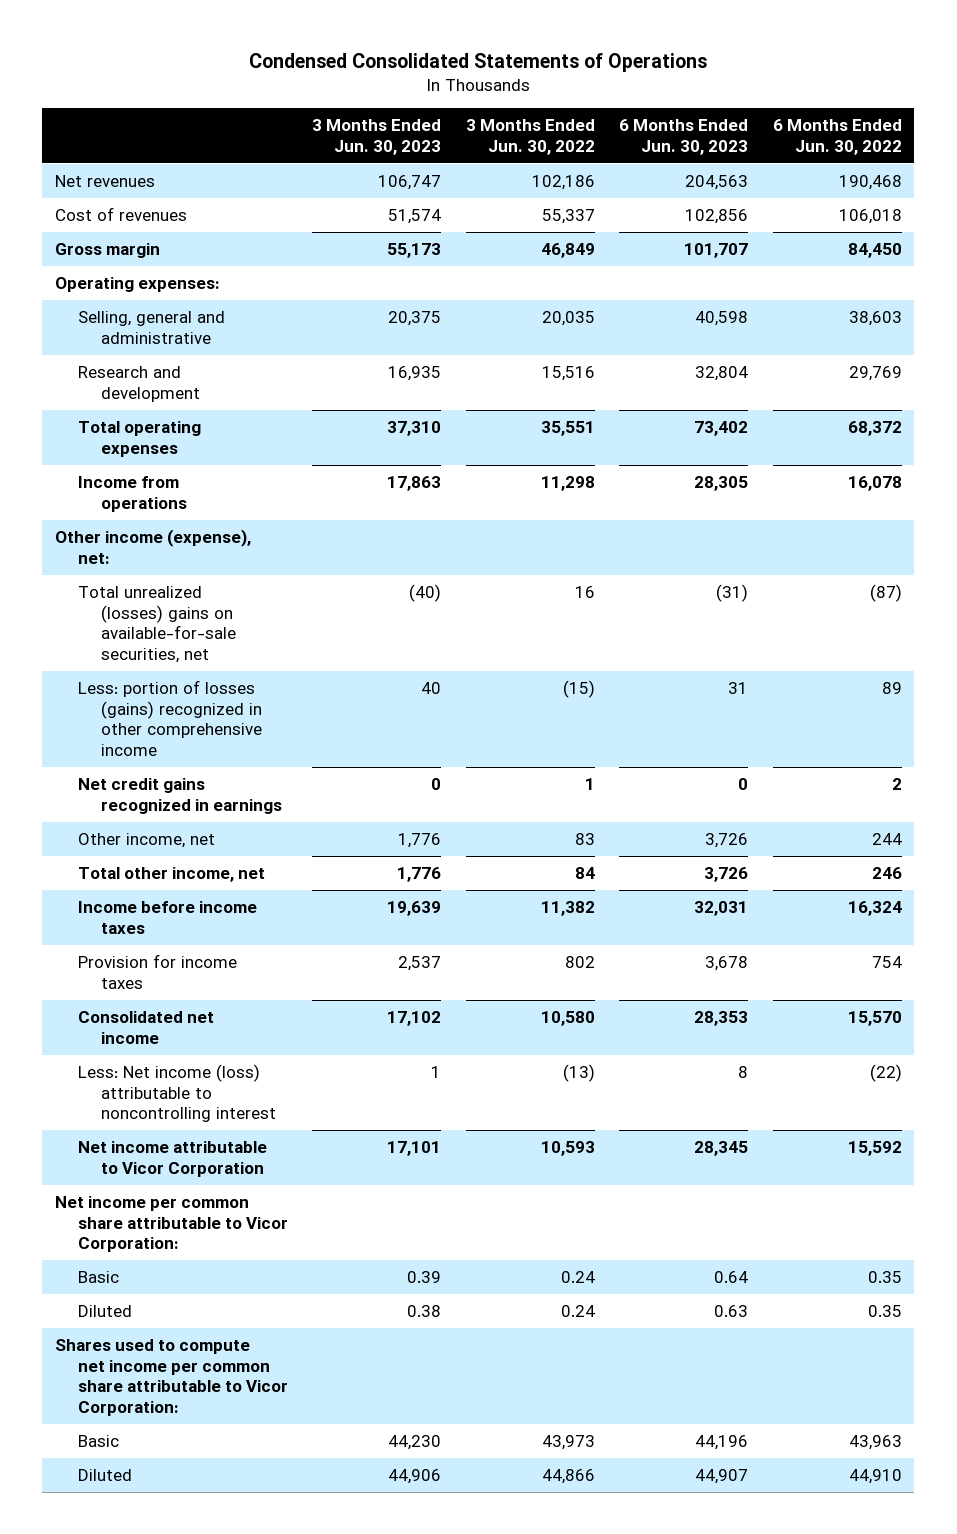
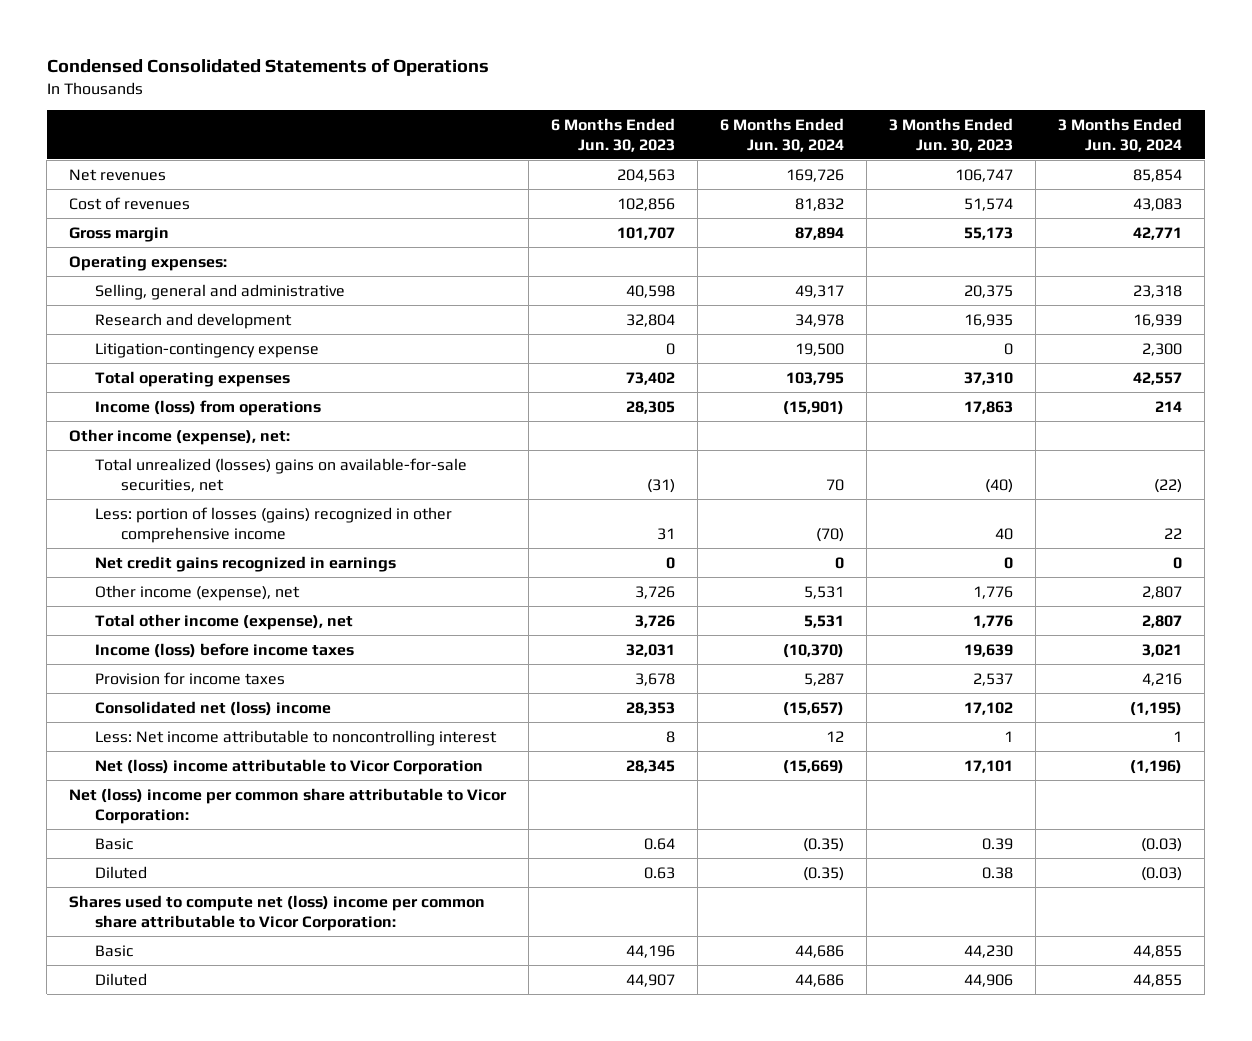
[465,118,595,155] 3 Months Ended Jun. 30, 2022 -> none
[772,118,902,155] 6 Months Ended Jun. 30, 2022 -> none
none -> [720,117,845,152] 6 Months Ended Jun. 30, 2024
none -> [1058,117,1183,152] 3 Months Ended Jun. 30, 2024
none -> [95,342,320,358] Litigation-contingency expense
[78,475,188,512] Income from operations -> [95,399,322,416] Income (loss) from operations
[78,832,216,848] Other income, net -> [95,584,301,601] Other income (expense), net
[78,866,266,882] Total other income, net -> [95,613,354,630] Total other income (expense), net
[78,900,258,934] Income before income taxes -> [95,642,355,658] Income (loss) before income taxes
[78,1010,215,1044] Consolidated net income -> [95,700,332,716] Consolidated net (loss) income
[78,1063,277,1123] Less: Net income (loss) attributable to noncontrolling interest -> [95,729,498,746] Less: Net income attributable to noncontrolling interest
[78,1140,268,1177] Net income attributable to Vicor Corporation -> [95,758,484,775] Net (loss) income attributable to Vicor Corporation
[54,1195,289,1253] Net income per common share attributable to Vicor Corporation: -> [69,787,508,824] Net (loss) income per common share attributable to Vicor Corporation:
[54,1338,289,1417] Shares used to compute net income per common share attributable to Vicor Corporation: -> [69,894,486,931] Shares used to compute net (loss) income per common share attributable to Vicor Corporation:

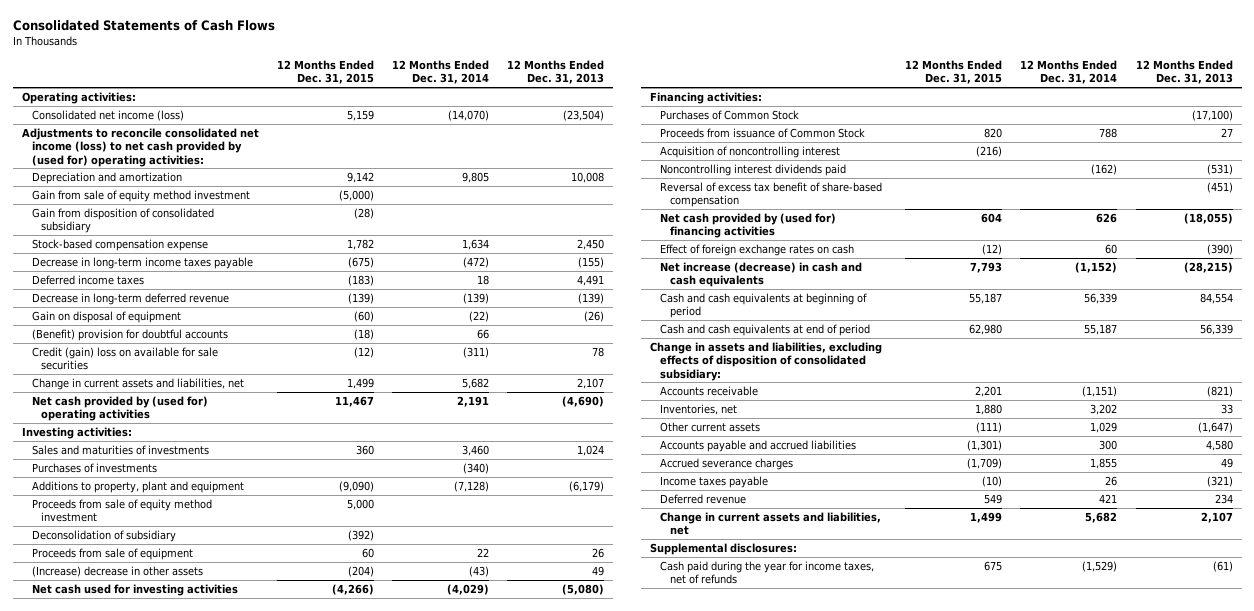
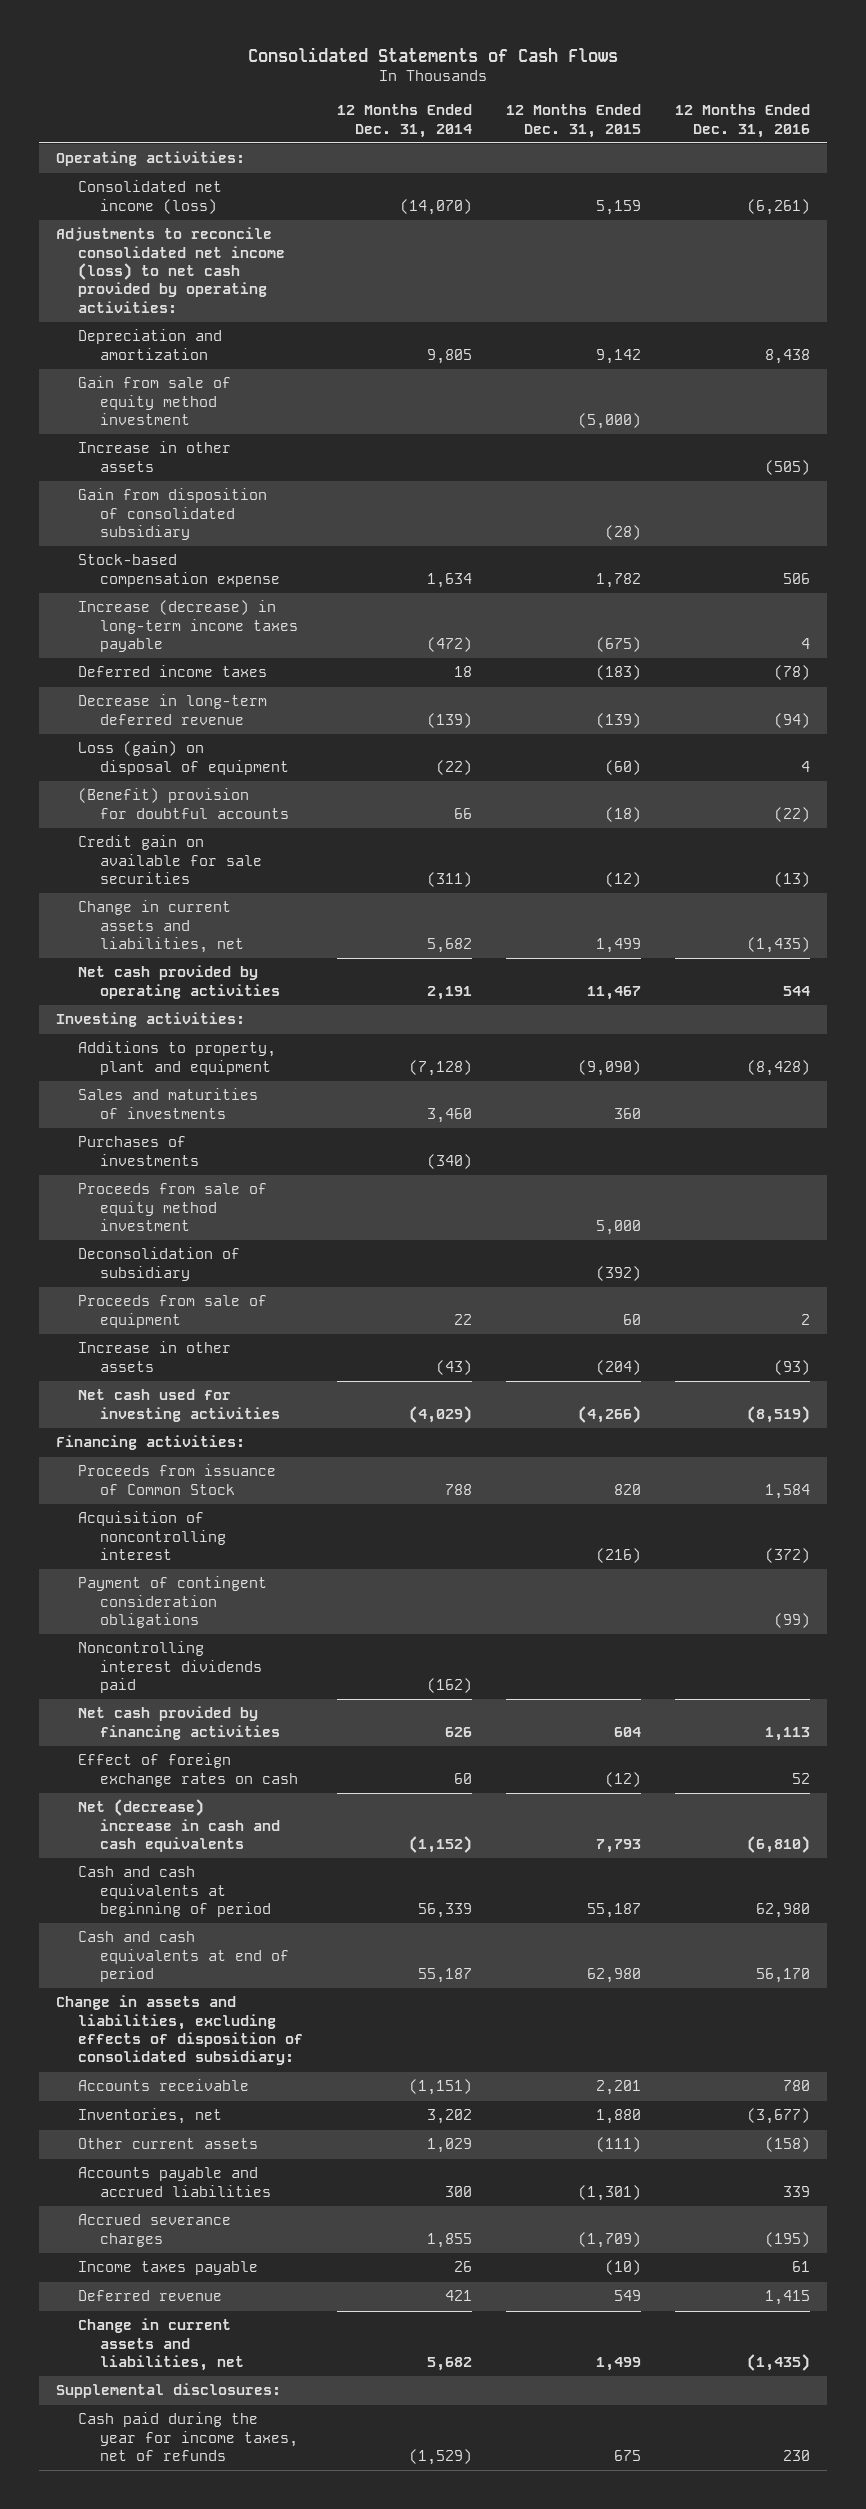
[507,59,605,85] 12 Months Ended Dec. 31, 2013 -> none
none -> [674,104,810,138] 12 Months Ended Dec. 31, 2016
[21,127,259,167] Adjustments to reconcile consolidated net income (loss) to net cash provided by (used for) operating activities: -> [56,227,286,313] Adjustments to reconcile consolidated net income (loss) to net cash provided by operating activities:
none -> [78,441,232,472] Increase in other assets
[31,256,253,269] Decrease in long-term income taxes payable -> [78,600,299,653] Increase (decrease) in long-term income taxes payable
[31,310,181,323] Gain on disposal of equipment -> [78,741,290,775] Loss (gain) on disposal of equipment
[31,346,218,371] Credit (gain) loss on available for sale securities -> [78,835,263,885] Credit gain on available for sale securities
[31,395,208,422] Net cash provided by (used for) operating activities -> [78,965,281,999] Net cash provided by operating activities
[31,480,244,493] Additions to property, plant and equipment -> [78,1041,277,1075] Additions to property, plant and equipment
[31,565,203,577] (Increase) decrease in other assets -> [78,1341,232,1372] Increase in other assets
[659,109,799,120] Purchases of Common Stock -> none
none -> [78,1576,268,1629] Payment of contingent consideration obligations
[659,181,882,208] Reversal of excess tax benefit of share-based compensation -> none
[659,212,836,239] Net cash provided by (used for) financing activities -> [78,1706,281,1740] Net cash provided by financing activities
[659,261,862,288] Net increase (decrease) in cash and cash equivalents -> [78,1799,281,1853] Net (decrease) increase in cash and cash equivalents

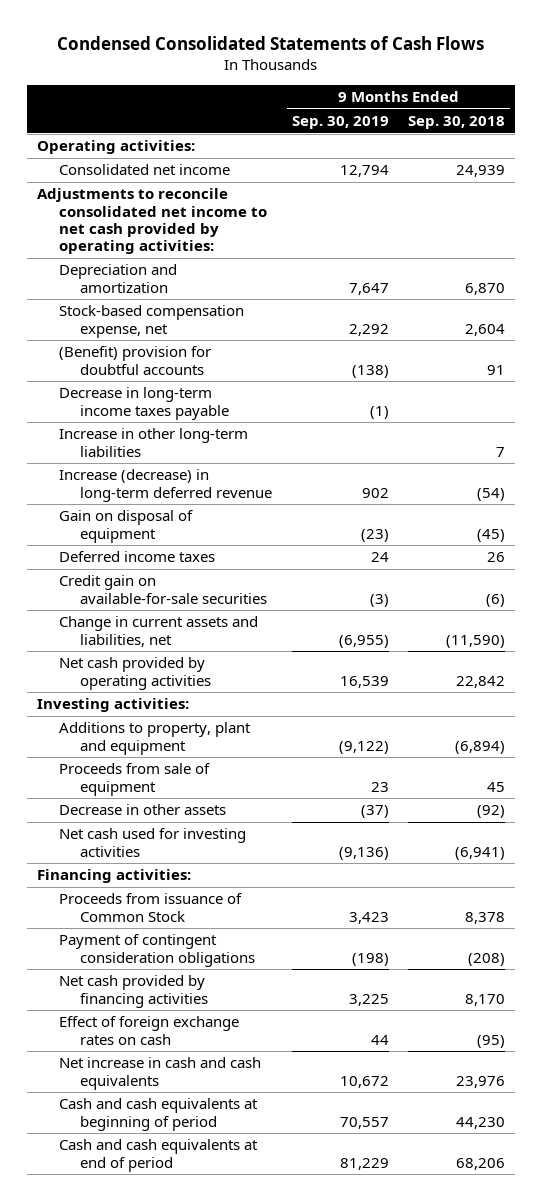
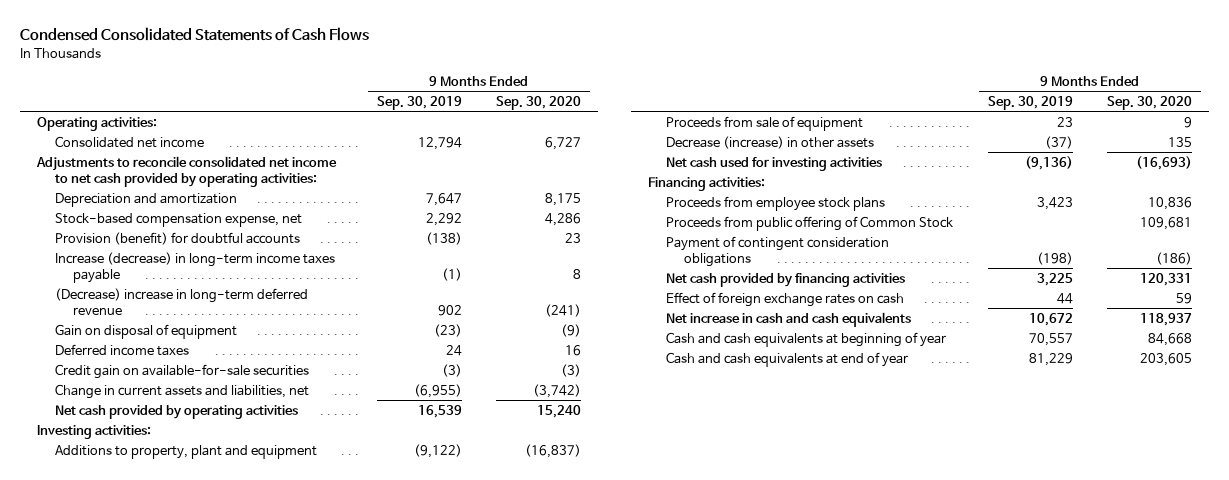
[408,116,506,130] Sep. 30, 2018 -> none
none -> [496,95,582,110] Sep. 30, 2020
[58,428,248,457] Increase in other long-term liabilities -> none
[58,346,211,375] (Benefit) provision for doubtful accounts -> [54,231,300,245] Provision (benefit) for doubtful accounts
[58,387,230,420] Decrease in long-term income taxes payable -> [54,251,335,283] Increase (decrease) in long-term income taxes payable
[58,469,273,502] Increase (decrease) in long-term deferred revenue -> [54,287,308,315] (Decrease) increase in long-term deferred revenue
[58,804,226,816] Decrease in other assets -> [665,135,874,149] Decrease (increase) in other assets
[58,893,242,922] Proceeds from issuance of Common Stock -> [665,195,885,211] Proceeds from employee stock plans
none -> [665,215,953,231] Proceeds from public offering of Common Stock
[58,1098,258,1131] Cash and cash equivalents at beginning of period -> [665,331,946,347] Cash and cash equivalents at beginning of year
[58,1139,258,1172] Cash and cash equivalents at end of period -> [665,351,908,367] Cash and cash equivalents at end of year

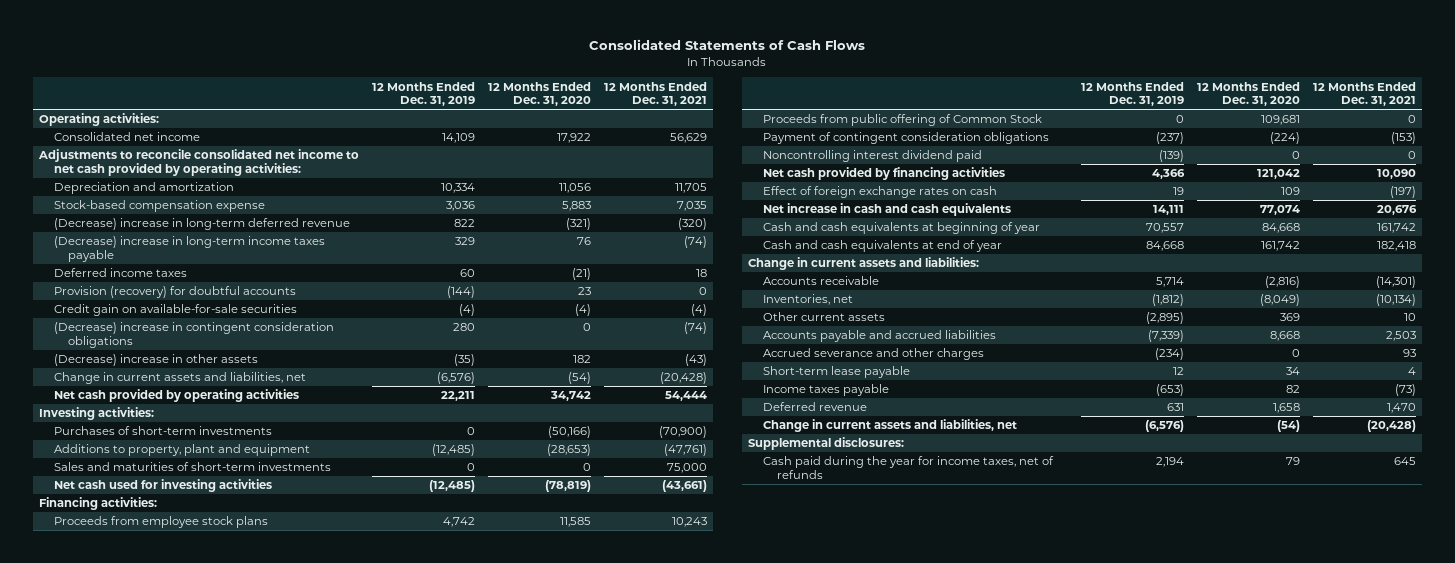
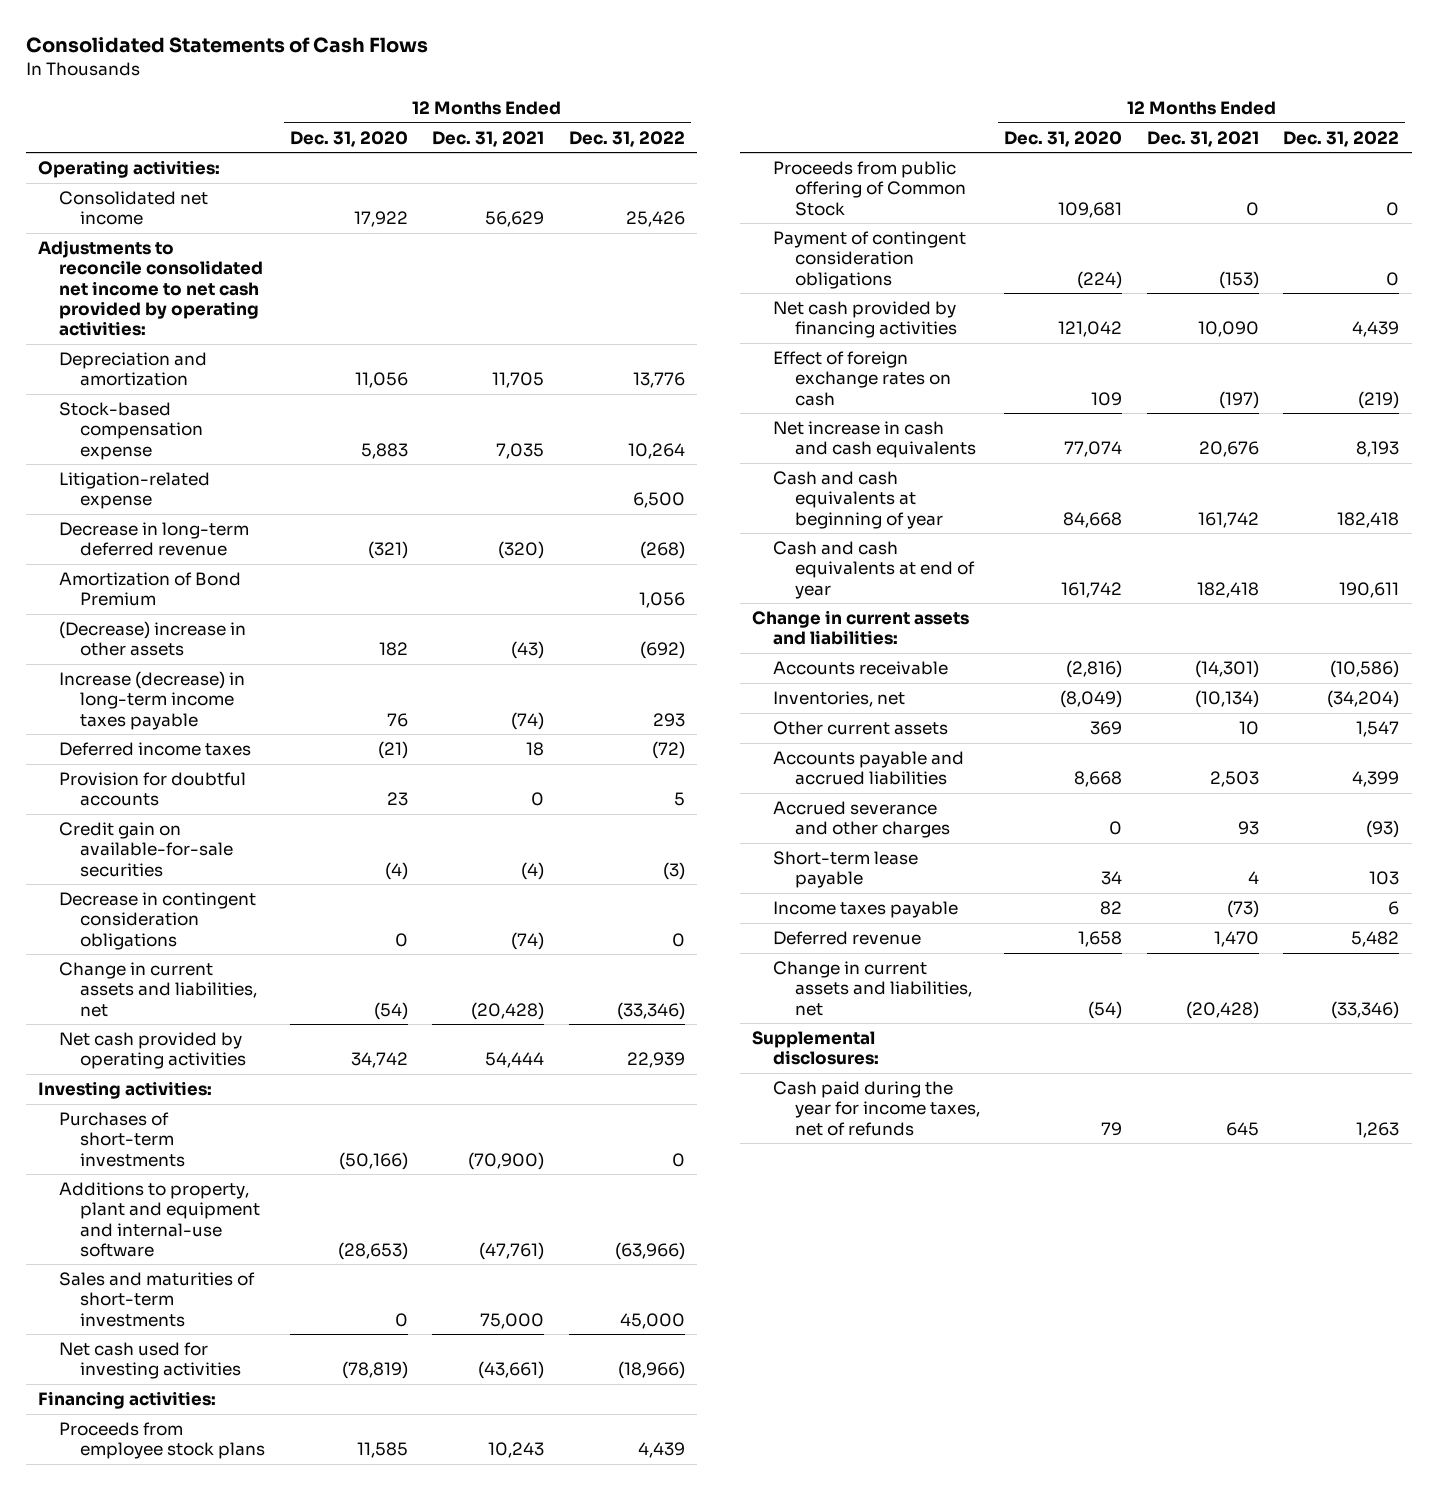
[371,81,475,107] 12 Months Ended Dec. 31, 2019 -> none
none -> [569,130,686,147] Dec. 31, 2022
none -> [59,472,211,510] Litigation-related expense
[53,218,350,231] (Decrease) increase in long-term deferred revenue -> [59,522,250,557] Decrease in long-term deferred revenue
none -> [59,572,242,607] Amortization of Bond Premium
[53,354,258,367] (Decrease) increase in other assets -> [59,621,247,657] (Decrease) increase in other assets
[53,236,325,262] (Decrease) increase in long-term income taxes payable -> [59,671,246,730] Increase (decrease) in long-term income taxes payable
[53,286,296,299] Provision (recovery) for doubtful accounts -> [59,772,247,807] Provision for doubtful accounts
[53,322,334,348] (Decrease) increase in contingent consideration obligations -> [59,892,257,950] Decrease in contingent consideration obligations
[53,444,310,457] Additions to property, plant and equipment -> [59,1182,261,1257] Additions to property, plant and equipment and internal-use software
[762,150,982,163] Noncontrolling interest dividend paid -> none

